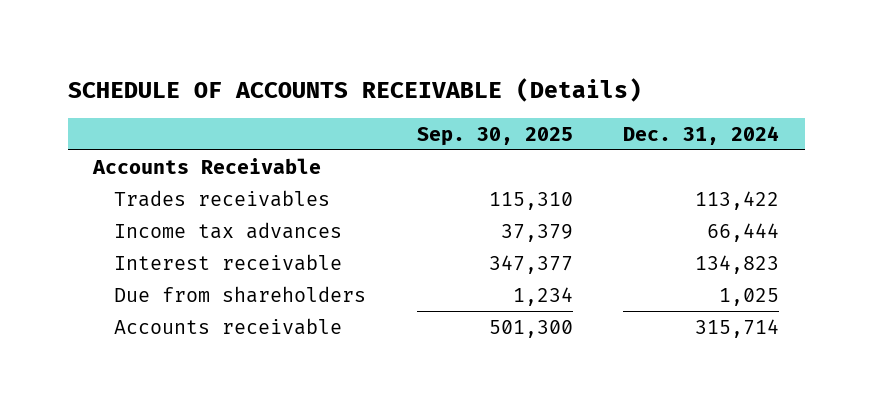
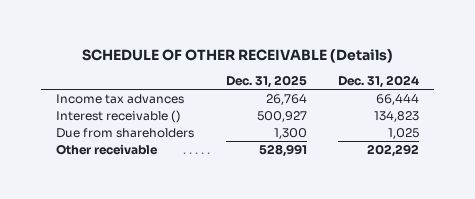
[67,78,642,103] SCHEDULE OF ACCOUNTS RECEIVABLE (Details) -> [81,48,393,63] SCHEDULE OF OTHER RECEIVABLE (Details)
[416,126,573,146] Sep. 30, 2025 -> none
none -> [225,74,307,88] Dec. 31, 2025
[92,157,322,174] Accounts Receivable -> none
[113,189,330,207] Trades receivables -> none
[113,253,342,271] Interest receivable -> [56,110,182,124] Interest receivable ()
[113,317,342,335] Accounts receivable -> none
none -> [56,144,159,156] Other receivable

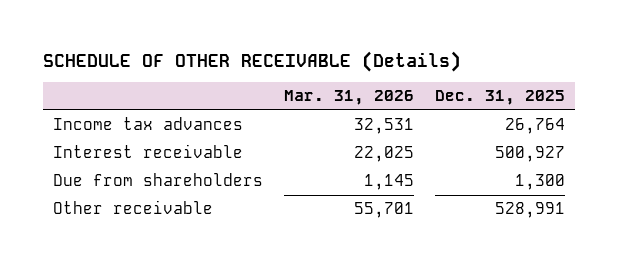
[337,74,419,88] Dec. 31, 2024 -> none
none -> [283,90,414,106] Mar. 31, 2026
[56,110,182,124] Interest receivable () -> [52,144,243,159] Interest receivable

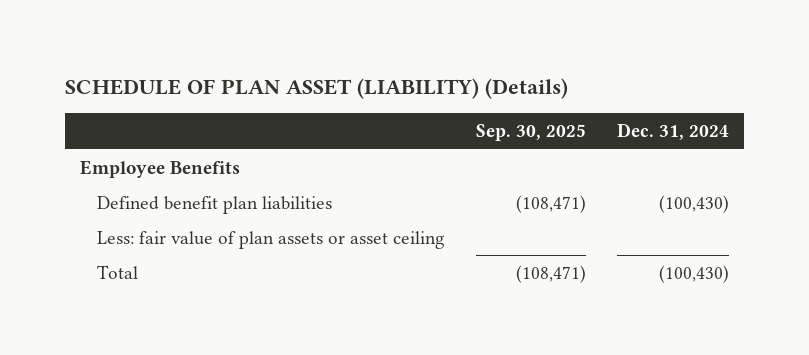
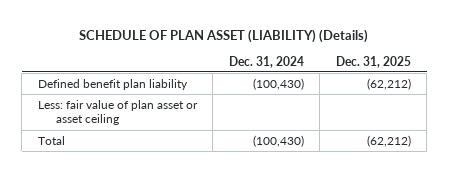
[476,124,587,142] Sep. 30, 2025 -> none
none -> [335,55,411,68] Dec. 31, 2025
[79,159,240,178] Employee Benefits -> none
[97,195,333,214] Defined benefit plan liabilities -> [37,78,188,90] Defined benefit plan liability
[97,230,446,249] Less: fair value of plan assets or asset ceiling -> [37,99,198,126] Less: fair value of plan asset or asset ceiling

